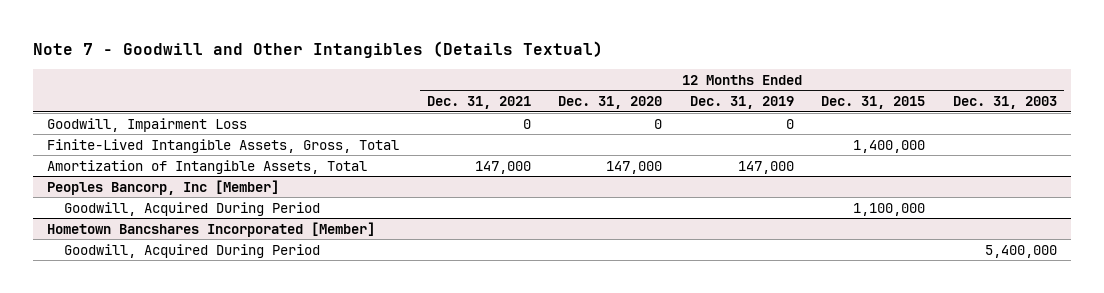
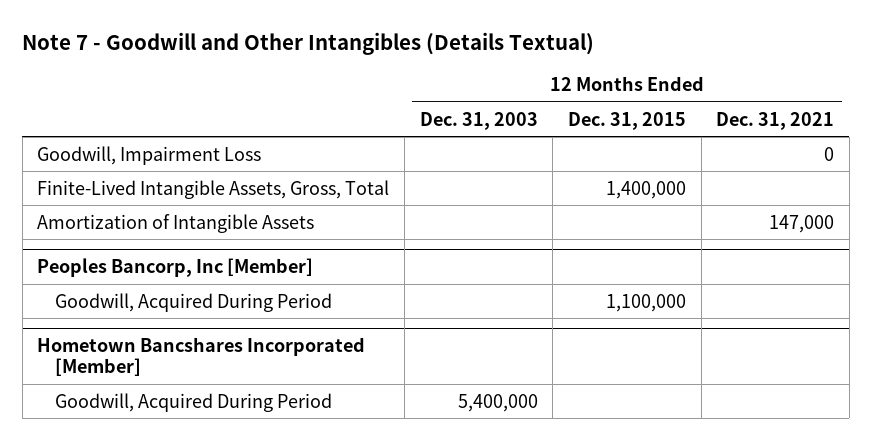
[558,96,663,110] Dec. 31, 2020 -> none
[689,96,794,110] Dec. 31, 2019 -> none
[46,159,367,174] Amortization of Intangible Assets, Total -> [37,213,315,233] Amortization of Intangible Assets

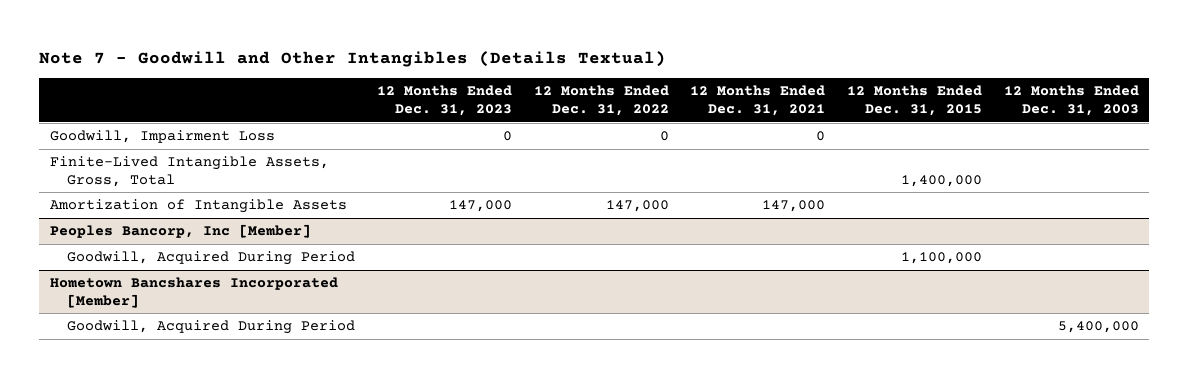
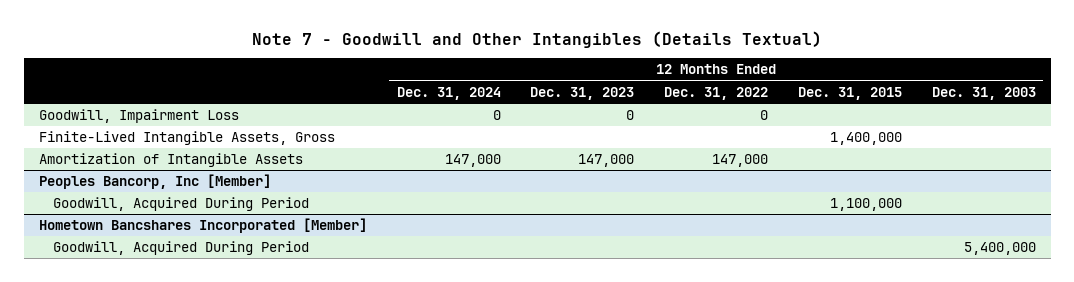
[690,85,826,117] 12 Months Ended Dec. 31, 2021 -> none
none -> [396,86,501,100] Dec. 31, 2024
[50,156,330,188] Finite-Lived Intangible Assets, Gross, Total -> [38,131,335,146] Finite-Lived Intangible Assets, Gross

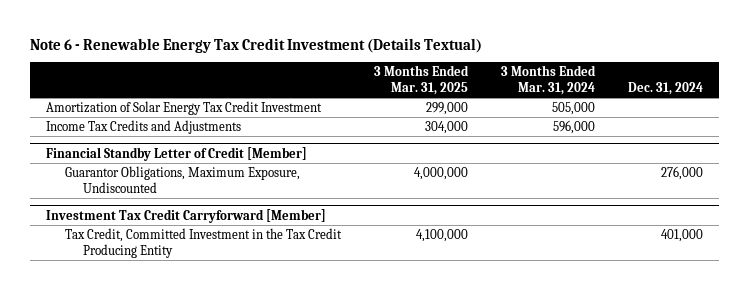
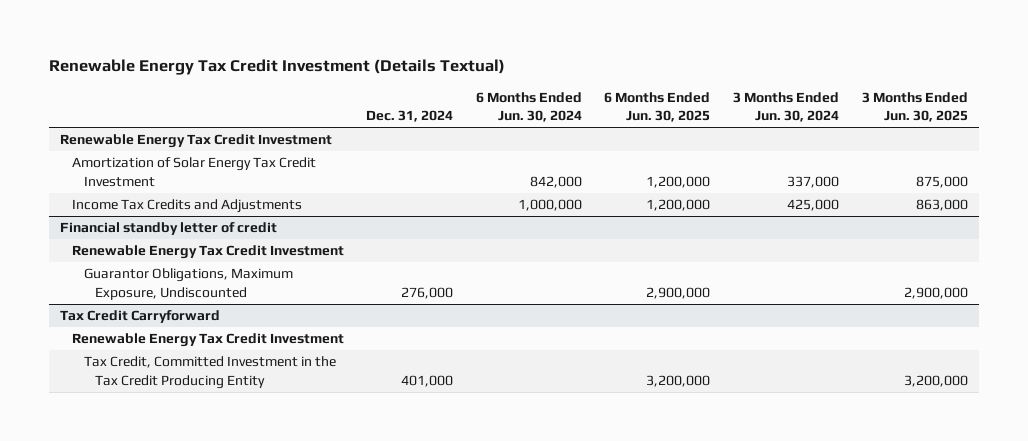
[29,37,482,53] Note 6 - Renewable Energy Tax Credit Investment (Details Textual) -> [49,59,506,76] Renewable Energy Tax Credit Investment (Details Textual)
[373,65,469,95] 3 Months Ended Mar. 31, 2025 -> none
[500,65,596,95] 3 Months Ended Mar. 31, 2024 -> none
none -> [475,91,582,122] 6 Months Ended Jun. 30, 2024
none -> [604,91,711,122] 6 Months Ended Jun. 30, 2025
none -> [732,91,839,122] 3 Months Ended Jun. 30, 2024
none -> [861,91,968,122] 3 Months Ended Jun. 30, 2025
none -> [60,134,333,149] Renewable Energy Tax Credit Investment
[46,146,308,161] Financial Standby Letter of Credit [Member] -> [60,222,278,236] Financial standby letter of credit
none -> [71,245,344,260] Renewable Energy Tax Credit Investment
[46,208,327,223] Investment Tax Credit Carryforward [Member] -> [60,310,221,324] Tax Credit Carryforward
none -> [71,333,344,348] Renewable Energy Tax Credit Investment

